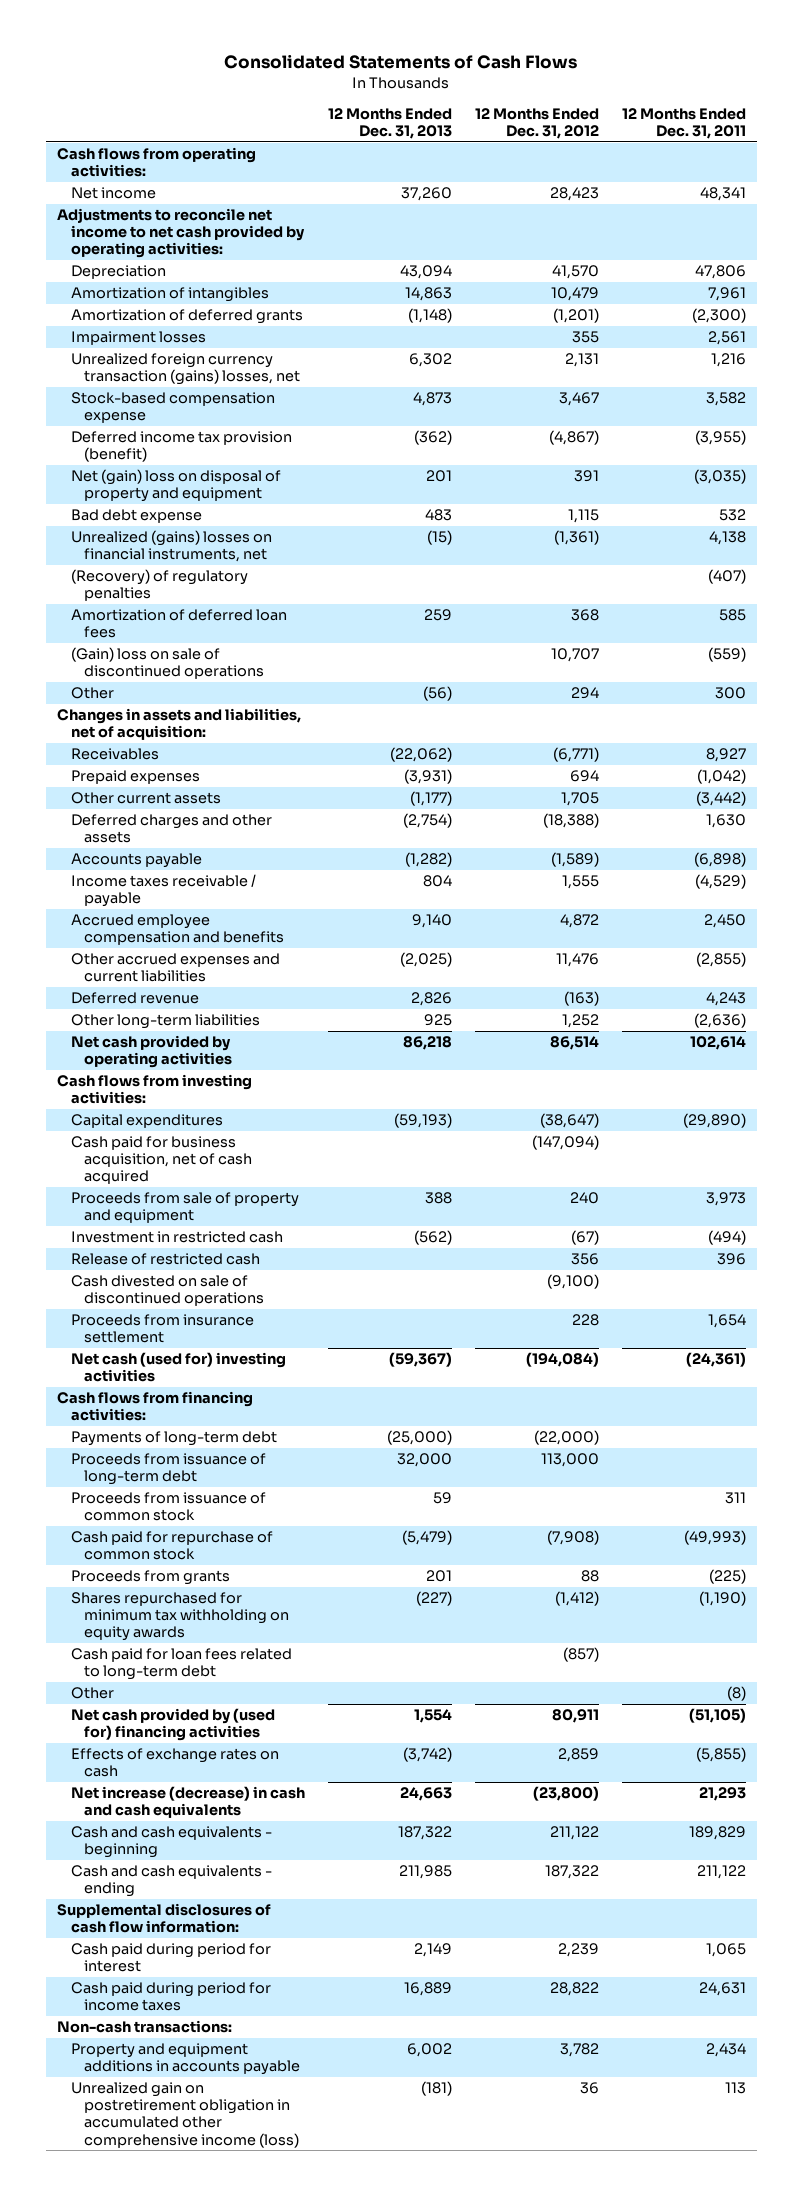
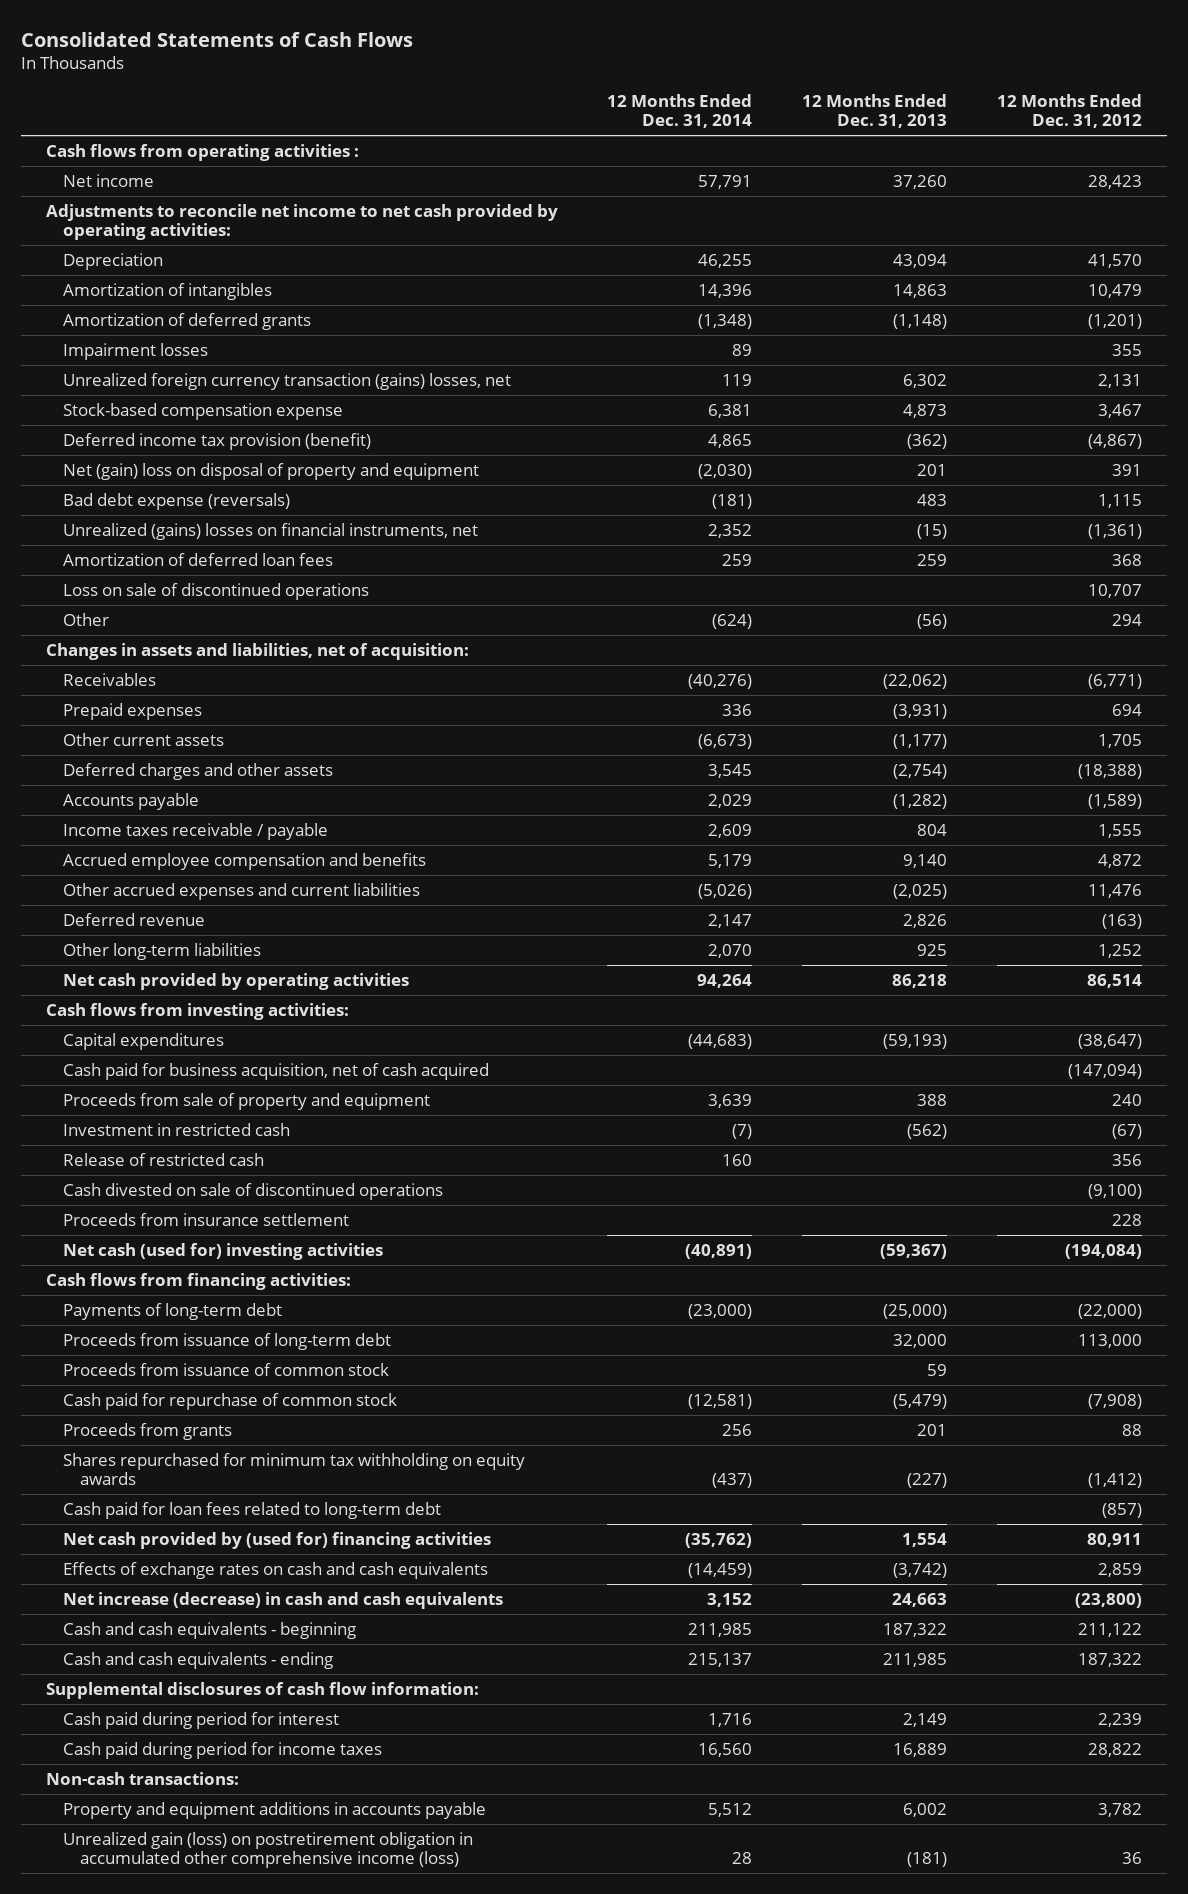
[621,108,746,140] 12 Months Ended Dec. 31, 2011 -> none
none -> [607,93,753,129] 12 Months Ended Dec. 31, 2014
[57,147,257,178] Cash flows from operating activities: -> [45,143,359,161] Cash flows from operating activities :
[70,509,202,524] Bad debt expense -> [62,492,290,510] Bad debt expense (reversals)
[70,569,248,602] (Recovery) of regulatory penalties -> none
[70,647,264,680] (Gain) loss on sale of discontinued operations -> [62,582,369,600] Loss on sale of discontinued operations
[70,1687,114,1700] Other -> none
[70,1748,279,1778] Effects of exchange rates on cash -> [62,1561,488,1579] Effects of exchange rates on cash and cash equivalents
[70,2082,299,2148] Unrealized gain on postretirement obligation in accumulated other comprehensive income (loss) -> [62,1831,473,1869] Unrealized gain (loss) on postretirement obligation in accumulated other comprehensive income (loss)

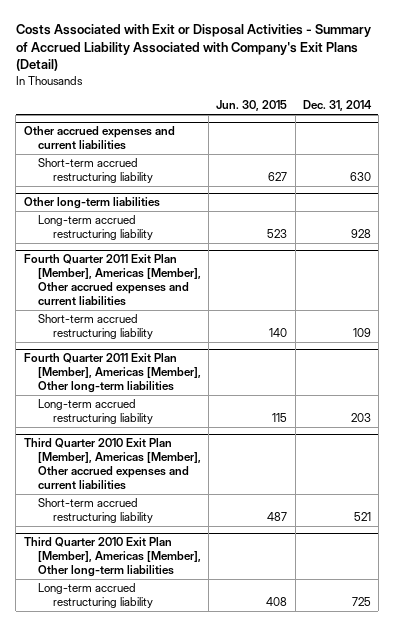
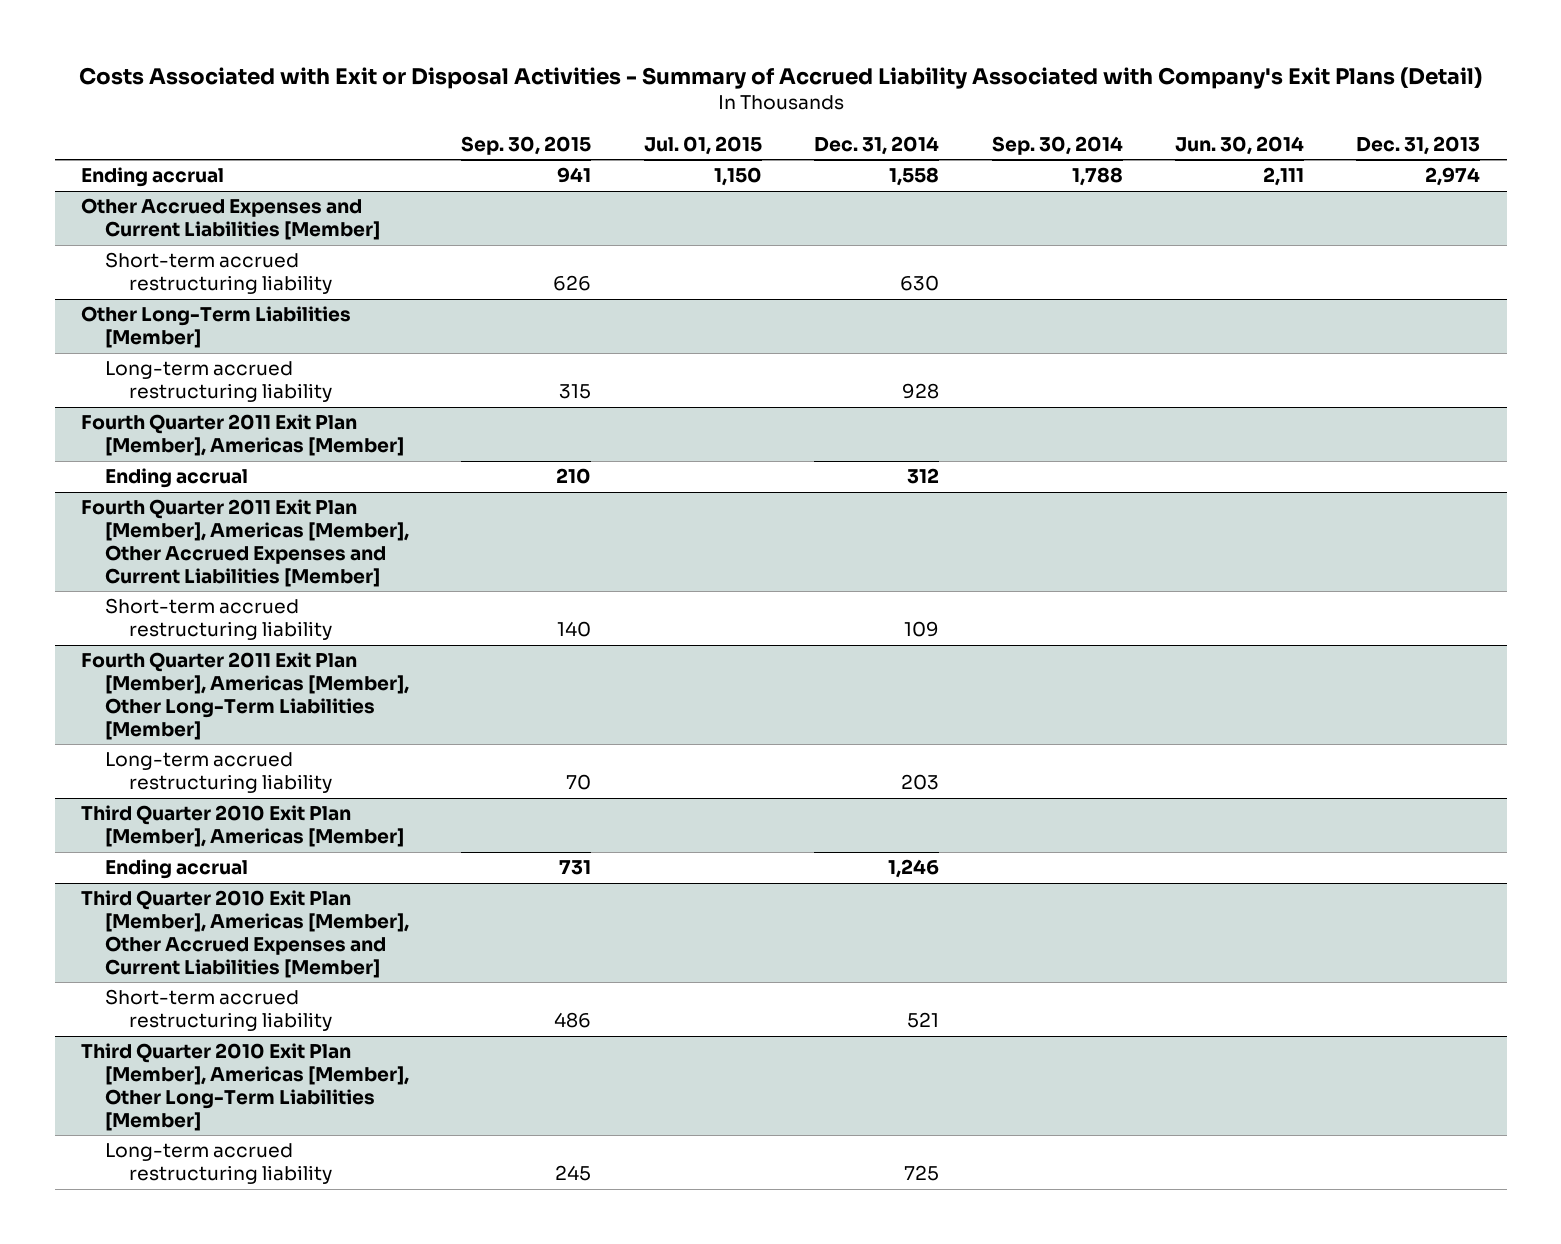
[216,100,288,112] Jun. 30, 2015 -> none
none -> [461,135,592,155] Sep. 30, 2015
none -> [643,135,762,155] Jul. 01, 2015
none -> [991,135,1123,155] Sep. 30, 2014
none -> [1175,135,1305,155] Jun. 30, 2014
none -> [1356,135,1481,155] Dec. 31, 2013
none -> [80,167,224,188] Ending accrual
[23,126,175,151] Other accrued expenses and current liabilities -> [80,198,381,241] Other Accrued Expenses and Current Liabilities [Member]
[23,197,160,210] Other long-term liabilities -> [80,306,351,349] Other Long-Term Liabilities [Member]
none -> [80,414,405,457] Fourth Quarter 2011 Exit Plan [Member], Americas [Member]
none -> [105,468,249,489] Ending accrual
[23,254,202,307] Fourth Quarter 2011 Exit Plan [Member], Americas [Member], Other accrued expenses and current liabilities -> [80,499,410,587] Fourth Quarter 2011 Exit Plan [Member], Americas [Member], Other Accrued Expenses and Current Liabilities [Member]
[23,353,202,394] Fourth Quarter 2011 Exit Plan [Member], Americas [Member], Other long-term liabilities -> [80,652,410,740] Fourth Quarter 2011 Exit Plan [Member], Americas [Member], Other Long-Term Liabilities [Member]
none -> [80,805,405,848] Third Quarter 2010 Exit Plan [Member], Americas [Member]
none -> [105,859,249,880] Ending accrual
[23,438,202,491] Third Quarter 2010 Exit Plan [Member], Americas [Member], Other accrued expenses and current liabilities -> [80,890,410,978] Third Quarter 2010 Exit Plan [Member], Americas [Member], Other Accrued Expenses and Current Liabilities [Member]
[23,537,202,578] Third Quarter 2010 Exit Plan [Member], Americas [Member], Other long-term liabilities -> [80,1043,410,1131] Third Quarter 2010 Exit Plan [Member], Americas [Member], Other Long-Term Liabilities [Member]

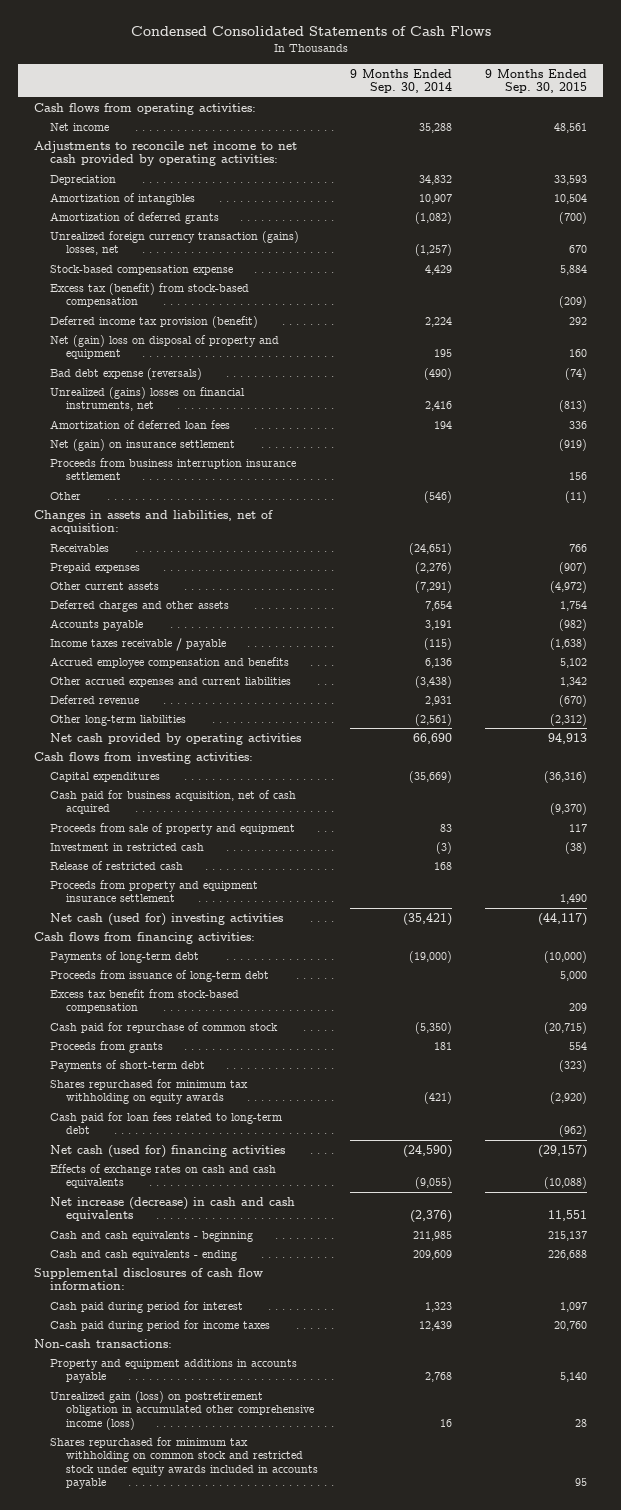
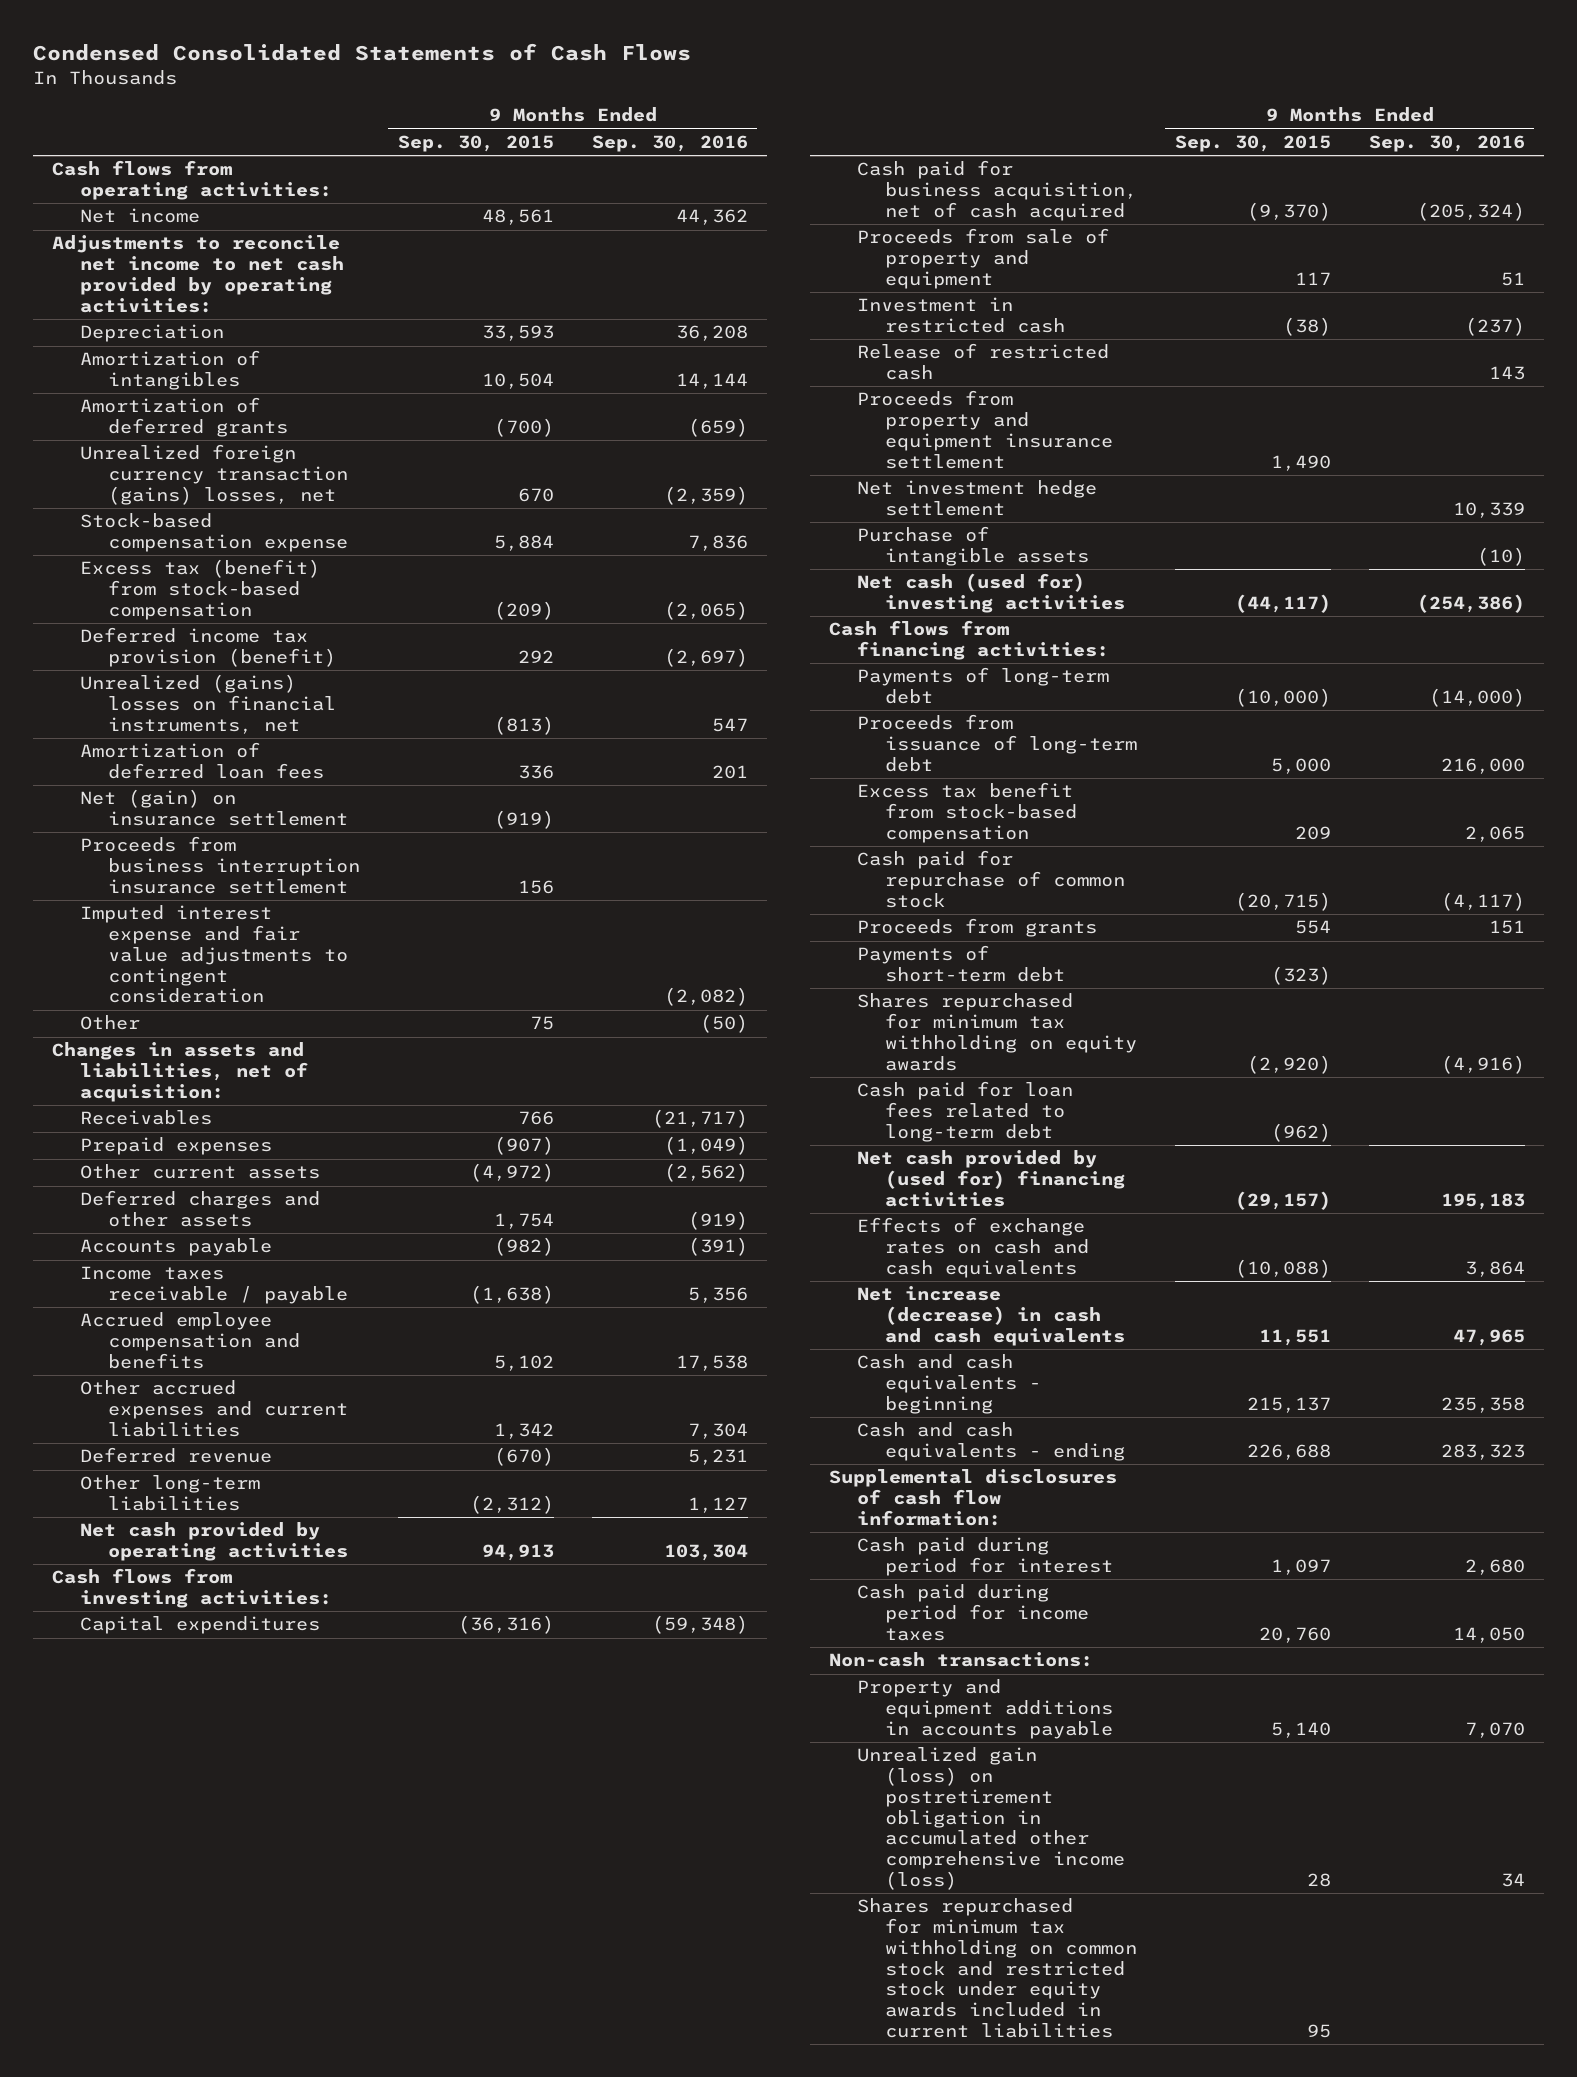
[350,68,453,94] 9 Months Ended Sep. 30, 2014 -> none
none -> [591,134,748,152] Sep. 30, 2016
[50,334,280,360] Net (gain) loss on disposal of property and equipment -> none
[50,367,203,380] Bad debt expense (reversals) -> none
none -> [79,905,348,1004] Imputed interest expense and fair value adjustments to contingent consideration
[564,490,587,503] (11) -> [529,1016,554,1031] 75
none -> [857,480,1098,517] Net investment hedge settlement
none -> [857,526,1090,567] Purchase of intangible assets
[50,1144,286,1158] Net cash (used for) financing activities -> [857,1150,1126,1207] Net cash provided by (used for) financing activities
[50,1436,318,1490] Shares repurchased for minimum tax withholding on common stock and restricted stock under equity awards included in accounts payable -> [857,1898,1138,2038] Shares repurchased for minimum tax withholding on common stock and restricted stock under equity awards included in current liabilities

